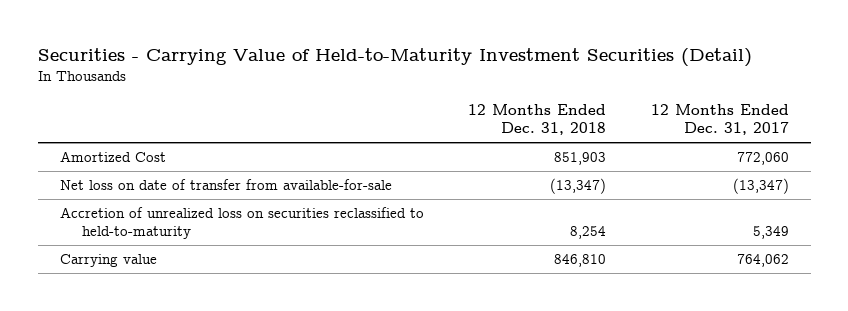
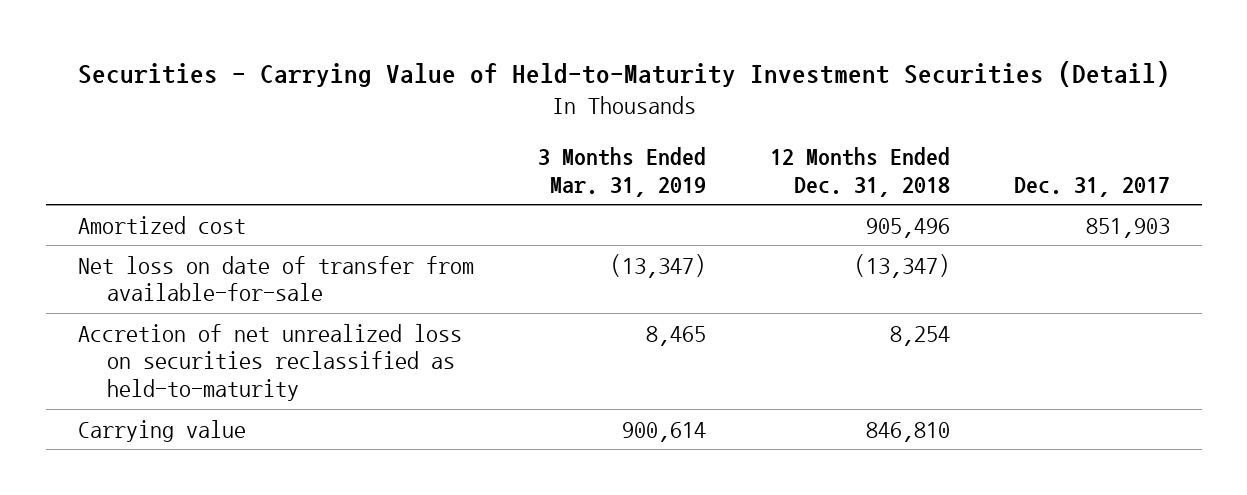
[650,104,789,136] 12 Months Ended Dec. 31, 2017 -> none
none -> [537,147,706,197] 3 Months Ended Mar. 31, 2019
none -> [1013,176,1170,197] Dec. 31, 2017
[59,151,166,163] Amortized Cost -> [77,215,246,234] Amortized cost
[554,152,607,166] 851,903 -> [865,217,950,238] 905,496
[59,207,424,240] Accretion of unrealized loss on securities reclassified to held-to-maturity -> [77,323,462,401] Accretion of net unrealized loss on securities reclassified as held-to-maturity

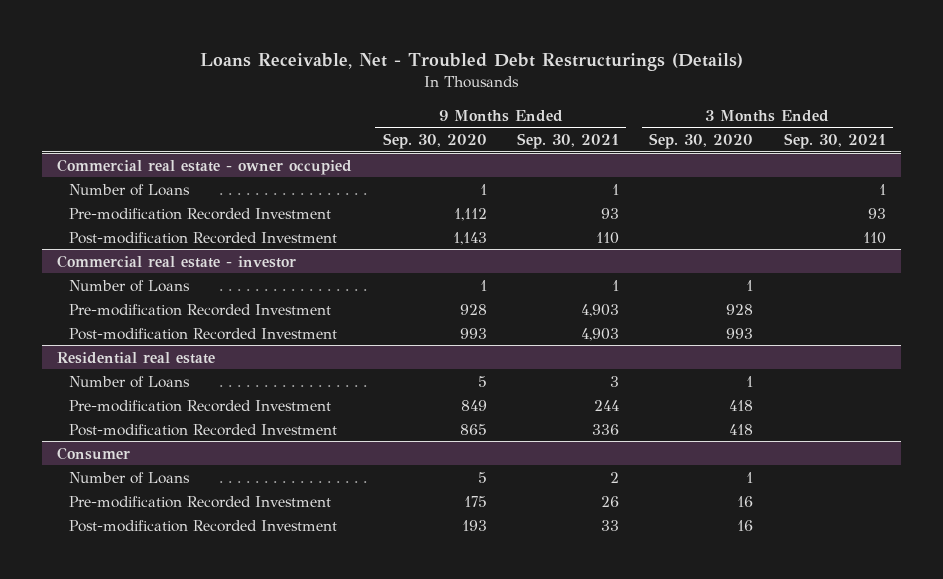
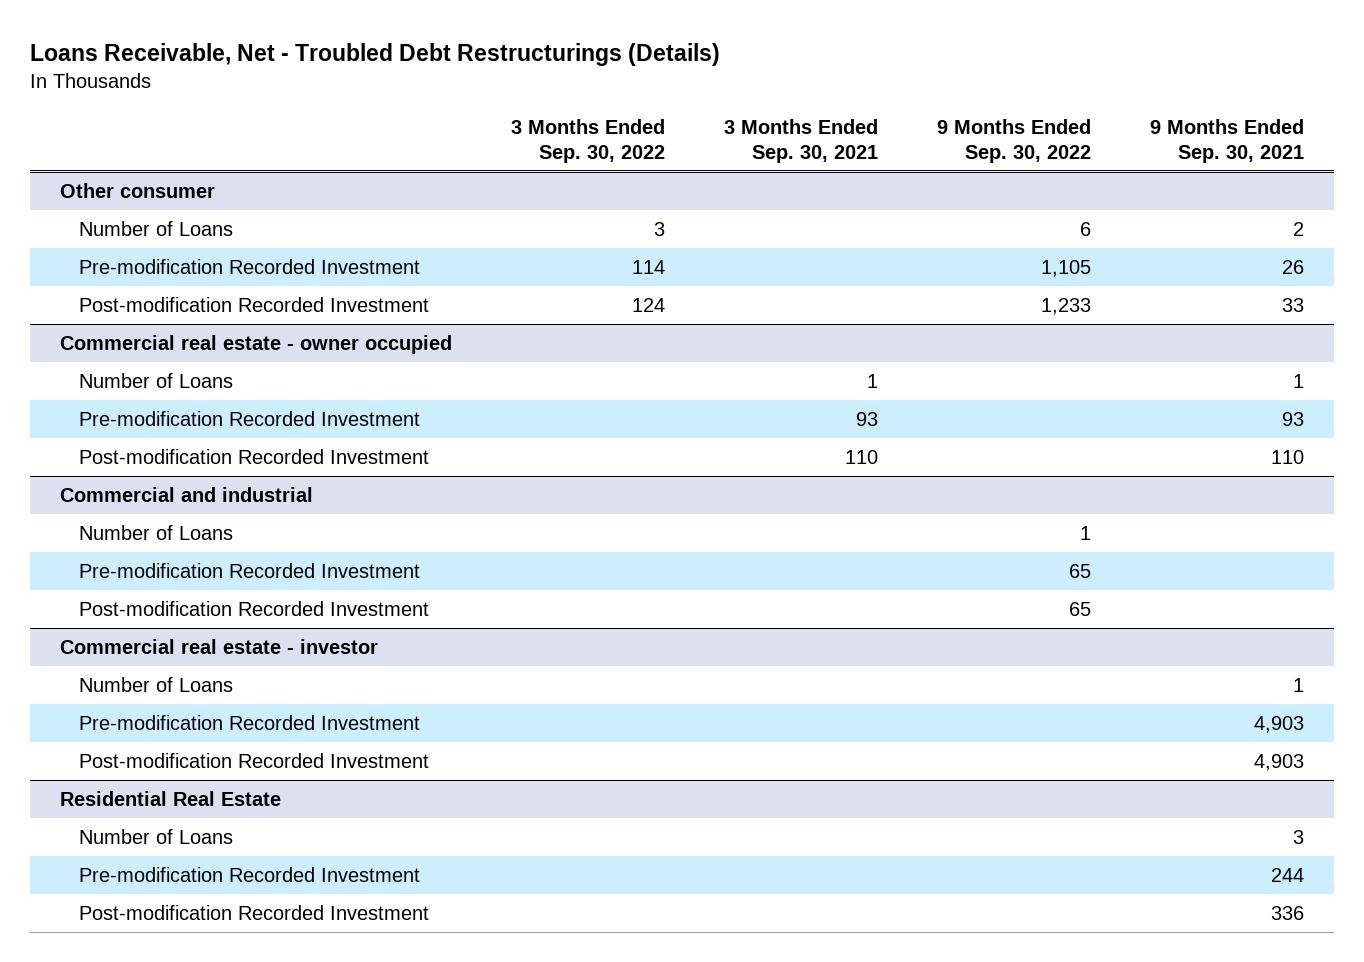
[382,133,487,150] Sep. 30, 2020 -> none
[649,133,754,150] Sep. 30, 2020 -> none
none -> [510,119,665,163] 3 Months Ended Sep. 30, 2022
none -> [936,119,1091,163] 9 Months Ended Sep. 30, 2022
none -> [59,182,215,198] Other consumer
none -> [79,220,234,236] Number of Loans
none -> [79,258,421,274] Pre-modification Recorded Investment
none -> [79,296,430,312] Post-modification Recorded Investment
none -> [59,486,313,502] Commercial and industrial
none -> [79,524,234,540] Number of Loans
none -> [79,562,421,578] Pre-modification Recorded Investment
none -> [79,600,430,616] Post-modification Recorded Investment
[57,351,216,364] Residential real estate -> [59,790,281,806] Residential Real Estate
[57,446,131,460] Consumer -> none
[69,471,191,484] Number of Loans -> none
[69,495,332,508] Pre-modification Recorded Investment -> none
[69,519,338,532] Post-modification Recorded Investment -> none

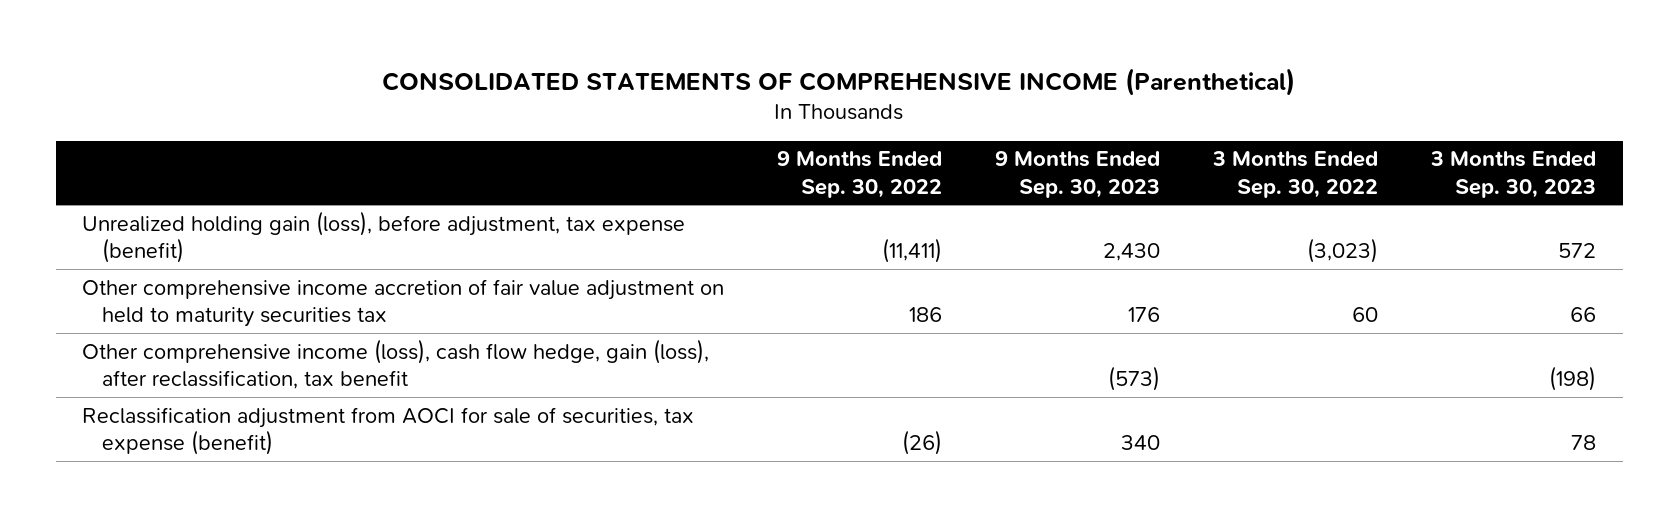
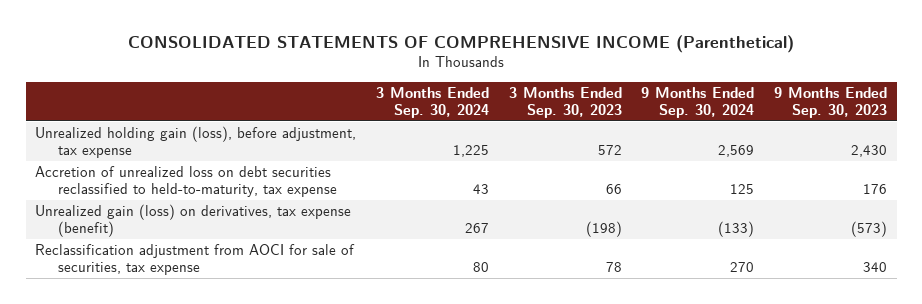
[777,151,943,198] 9 Months Ended Sep. 30, 2022 -> none
[1212,151,1379,198] 3 Months Ended Sep. 30, 2022 -> none
none -> [376,86,490,118] 3 Months Ended Sep. 30, 2024
none -> [641,86,755,118] 9 Months Ended Sep. 30, 2024
[82,210,686,263] Unrealized holding gain (loss), before adjustment, tax expense (benefit) -> [35,126,357,159] Unrealized holding gain (loss), before adjustment, tax expense
[82,278,725,327] Other comprehensive income accretion of fair value adjustment on held to maturity securities tax -> [35,166,337,198] Accretion of unrealized loss on debt securities reclassified to held-to-maturity, tax expense
[82,338,710,389] Other comprehensive income (loss), cash flow hedge, gain (loss), after reclassification, tax benefit -> [35,204,352,238] Unrealized gain (loss) on derivatives, tax expense (benefit)
[82,406,695,455] Reclassification adjustment from AOCI for sale of securities, tax expense (benefit) -> [35,244,356,276] Reclassification adjustment from AOCI for sale of securities, tax expense

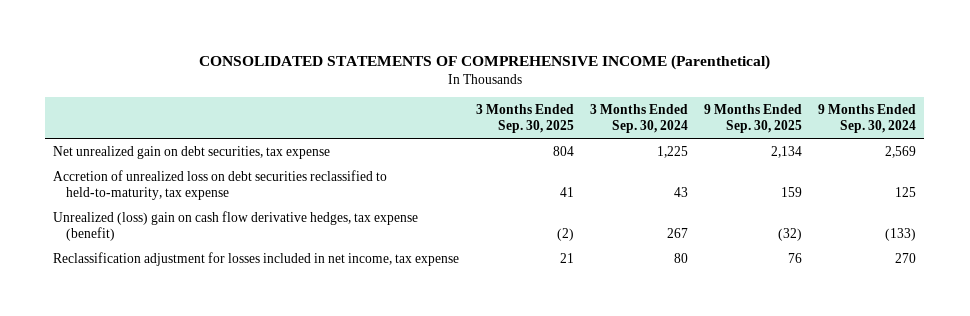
[508,86,622,118] 3 Months Ended Sep. 30, 2023 -> none
[774,86,888,118] 9 Months Ended Sep. 30, 2023 -> none
none -> [475,104,574,134] 3 Months Ended Sep. 30, 2025
none -> [703,104,802,134] 9 Months Ended Sep. 30, 2025
[35,126,357,159] Unrealized holding gain (loss), before adjustment, tax expense -> [53,145,331,159] Net unrealized gain on debt securities, tax expense
[35,204,352,238] Unrealized gain (loss) on derivatives, tax expense (benefit) -> [53,210,419,241] Unrealized (loss) gain on cash flow derivative hedges, tax expense (benefit)
[35,244,356,276] Reclassification adjustment from AOCI for sale of securities, tax expense -> [53,251,460,266] Reclassification adjustment for losses included in net income, tax expense

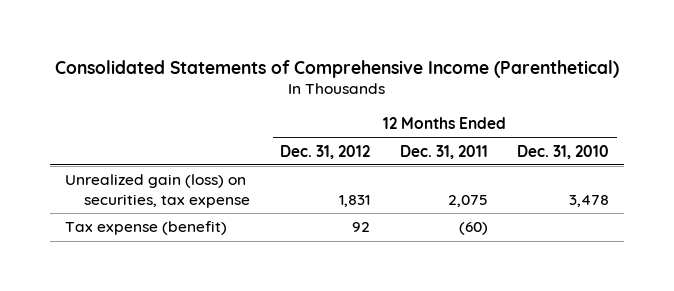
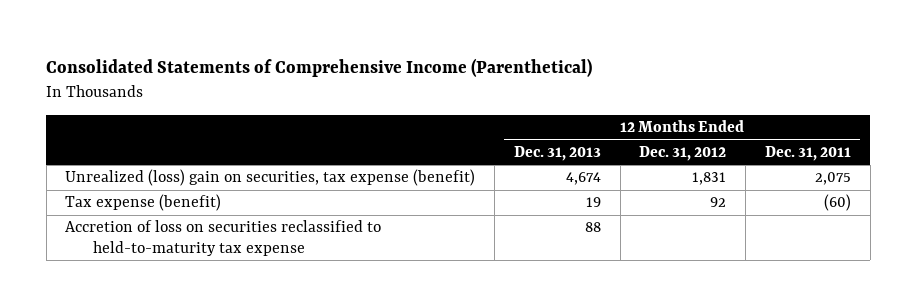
[517,144,610,159] Dec. 31, 2010 -> none
none -> [513,145,601,161] Dec. 31, 2013
[64,174,251,208] Unrealized gain (loss) on securities, tax expense -> [65,169,476,187] Unrealized (loss) gain on securities, tax expense (benefit)
none -> [65,220,382,256] Accretion of loss on securities reclassified to held-to-maturity tax expense

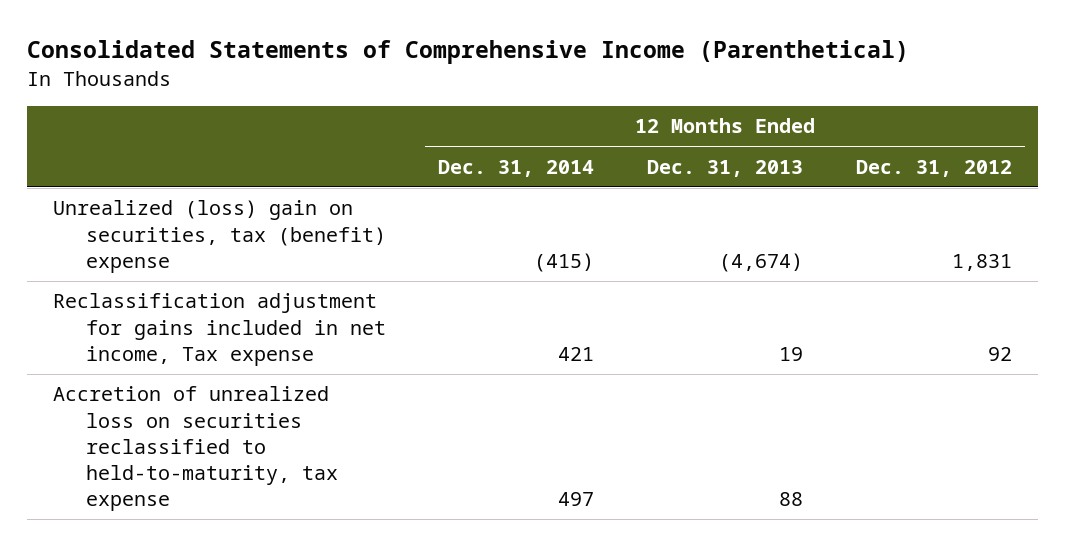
[764,145,851,161] Dec. 31, 2011 -> none
none -> [438,159,595,177] Dec. 31, 2014
[65,169,476,187] Unrealized (loss) gain on securities, tax expense (benefit) -> [53,200,386,273] Unrealized (loss) gain on securities, tax (benefit) expense
[565,172,601,186] 4,674 -> [719,252,804,272] (4,674)
[65,194,222,212] Tax expense (benefit) -> [53,293,386,366] Reclassification adjustment for gains included in net income, Tax expense
[65,220,382,256] Accretion of loss on securities reclassified to held-to-maturity tax expense -> [53,386,338,512] Accretion of unrealized loss on securities reclassified to held-to-maturity, tax expense

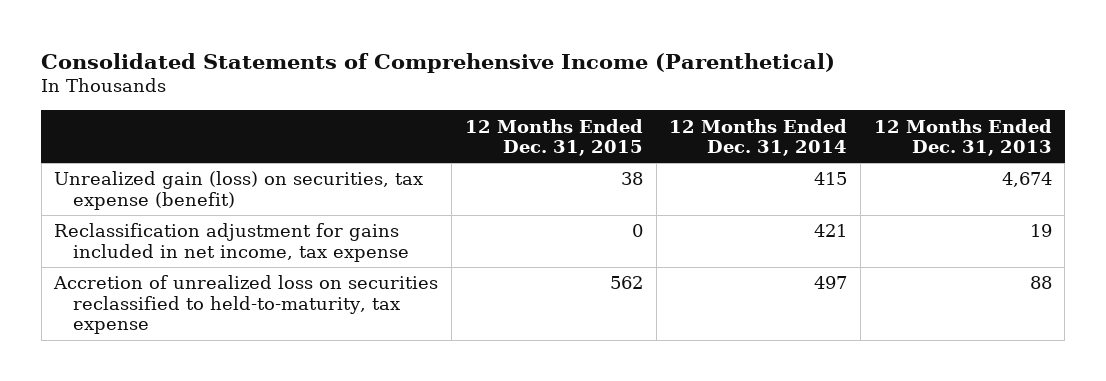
[855,159,1012,177] Dec. 31, 2012 -> none
none -> [464,118,643,156] 12 Months Ended Dec. 31, 2015
[53,200,386,273] Unrealized (loss) gain on securities, tax (benefit) expense -> [54,171,424,210] Unrealized gain (loss) on securities, tax expense (benefit)
[534,252,595,272] (415) -> [814,172,848,186] 415
[719,252,804,272] (4,674) -> [1001,172,1052,188] 4,674
[53,293,386,366] Reclassification adjustment for gains included in net income, Tax expense -> [54,223,409,262] Reclassification adjustment for gains included in net income, tax expense

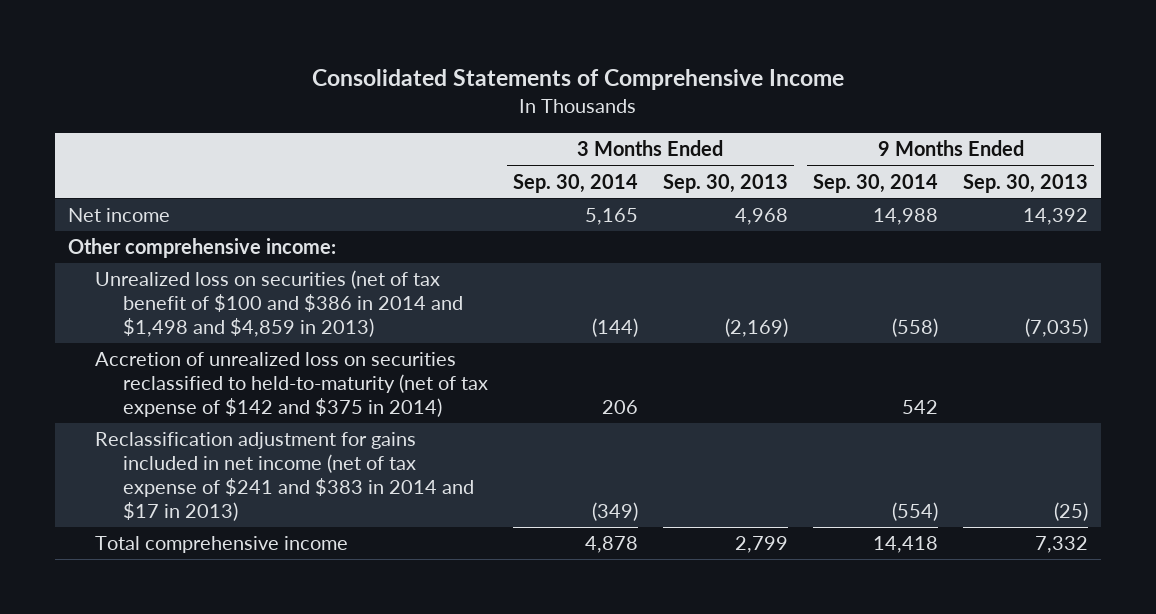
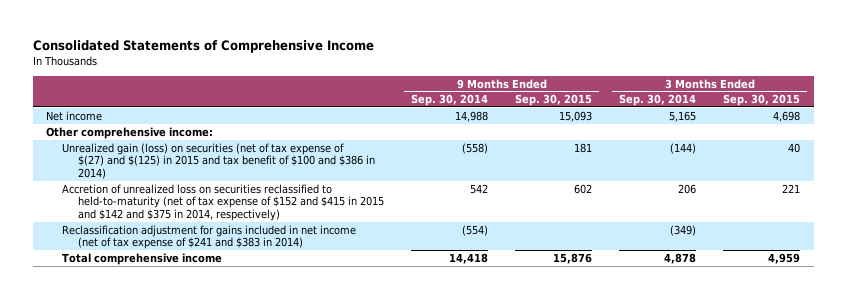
[663,173,789,193] Sep. 30, 2013 -> none
[963,173,1089,193] Sep. 30, 2013 -> none
none -> [515,94,593,107] Sep. 30, 2015
none -> [723,94,801,107] Sep. 30, 2015
[95,270,463,338] Unrealized loss on securities (net of tax benefit of $100 and $386 in 2014 and $1,498 and $4,859 in 2013) -> [62,142,376,180] Unrealized gain (loss) on securities (net of tax expense of $(27) and $(125) in 2015 and tax benefit of $100 and $386 in 2014)
[95,352,488,418] Accretion of unrealized loss on securities reclassified to held-to-maturity (net of tax expense of $142 and $375 in 2014) -> [62,183,385,222] Accretion of unrealized loss on securities reclassified to held-to-maturity (net of tax expense of $152 and $415 in 2015 and $142 and $375 in 2014, respectively)
[95,432,474,522] Reclassification adjustment for gains included in net income (net of tax expense of $241 and $383 in 2014 and $17 in 2013) -> [62,224,357,250] Reclassification adjustment for gains included in net income (net of tax expense of $241 and $383 in 2014)

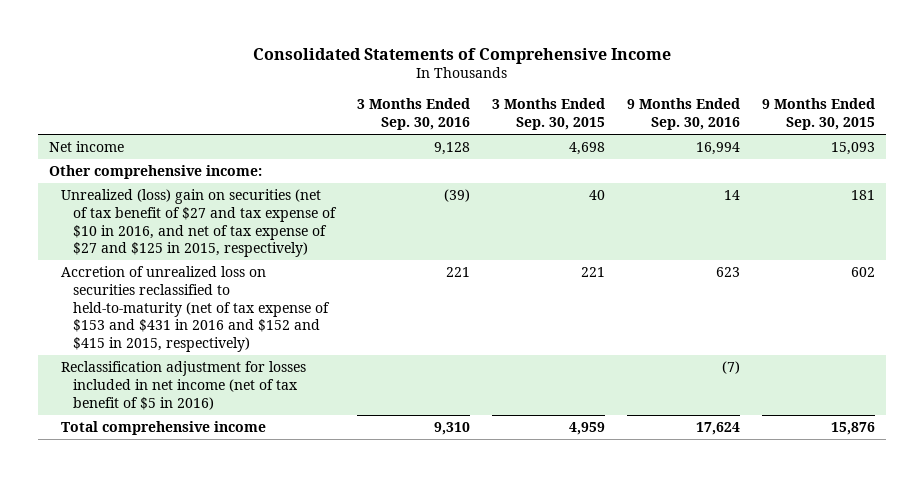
[411,94,489,107] Sep. 30, 2014 -> none
[619,94,697,107] Sep. 30, 2014 -> none
none -> [356,98,470,131] 3 Months Ended Sep. 30, 2016
none -> [626,98,740,131] 9 Months Ended Sep. 30, 2016
[62,142,376,180] Unrealized gain (loss) on securities (net of tax expense of $(27) and $(125) in 2015 and tax benefit of $100 and $386 in 2014) -> [60,188,337,258] Unrealized (loss) gain on securities (net of tax benefit of $27 and tax expense of $10 in 2016, and net of tax expense of $27 and $125 in 2015, respectively)
[62,183,385,222] Accretion of unrealized loss on securities reclassified to held-to-maturity (net of tax expense of $152 and $415 in 2015 and $142 and $375 in 2014, respectively) -> [60,265,330,353] Accretion of unrealized loss on securities reclassified to held-to-maturity (net of tax expense of $153 and $431 in 2016 and $152 and $415 in 2015, respectively)
[62,224,357,250] Reclassification adjustment for gains included in net income (net of tax expense of $241 and $383 in 2014) -> [60,360,306,410] Reclassification adjustment for losses included in net income (net of tax benefit of $5 in 2016)

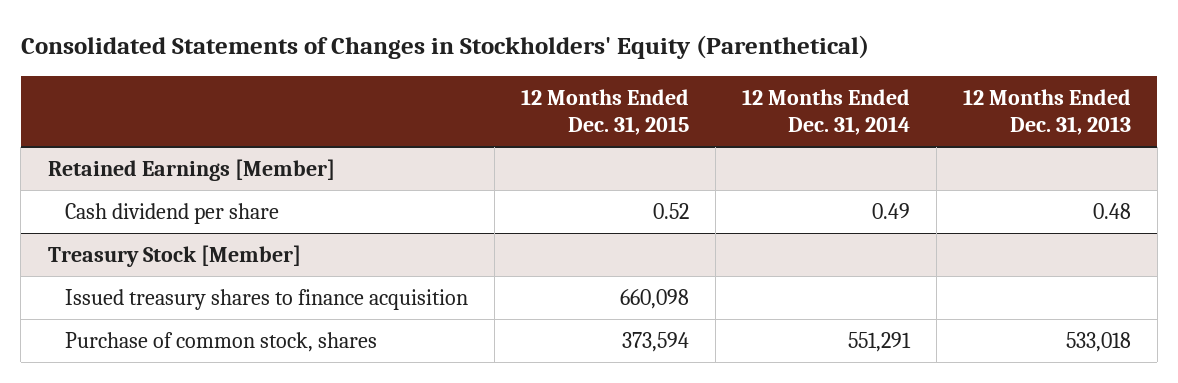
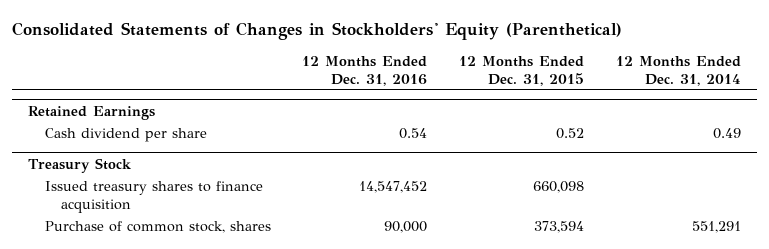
[962,88,1131,136] 12 Months Ended Dec. 31, 2013 -> none
none -> [302,55,428,86] 12 Months Ended Dec. 31, 2016
[47,158,335,181] Retained Earnings [Member] -> [28,106,156,121] Retained Earnings
[47,244,301,267] Treasury Stock [Member] -> [28,158,133,174] Treasury Stock

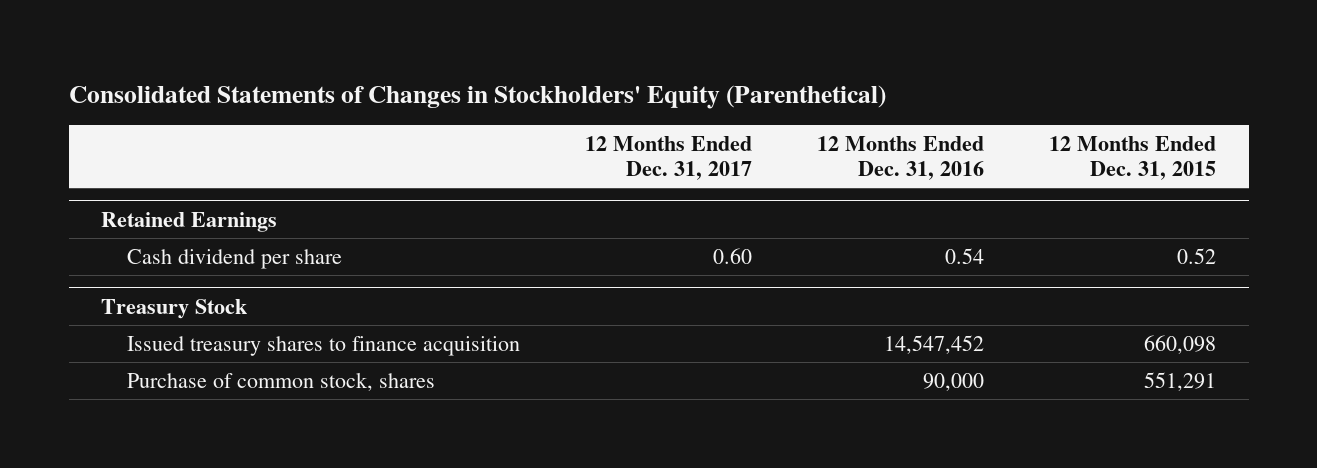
[616,55,742,86] 12 Months Ended Dec. 31, 2014 -> none
none -> [585,135,753,181] 12 Months Ended Dec. 31, 2017
[534,221,585,234] 373,594 -> [1144,371,1217,391] 551,291

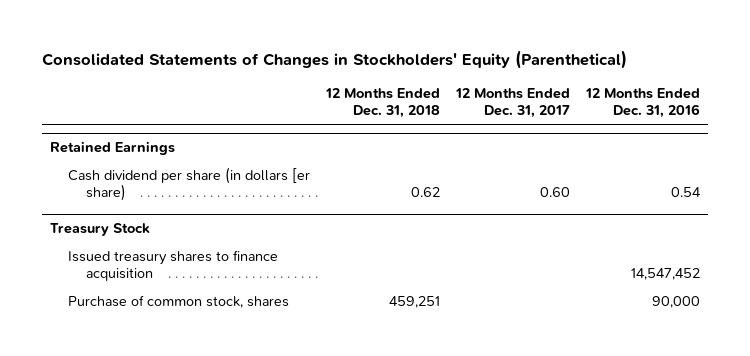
[1049,135,1217,181] 12 Months Ended Dec. 31, 2015 -> none
none -> [325,87,441,119] 12 Months Ended Dec. 31, 2018
[127,248,343,269] Cash dividend per share -> [68,166,311,202] Cash dividend per share (in dollars [er share)

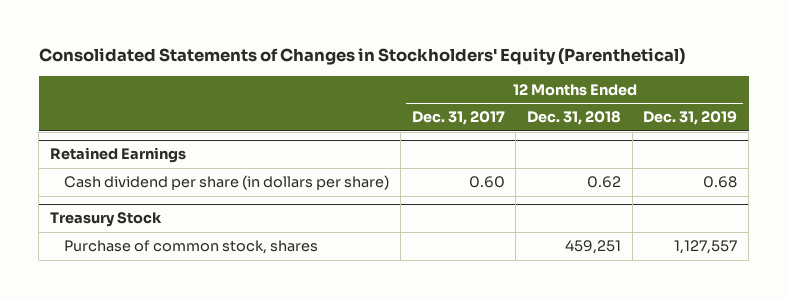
[584,87,700,119] 12 Months Ended Dec. 31, 2016 -> none
none -> [643,111,738,126] Dec. 31, 2019
[68,166,311,202] Cash dividend per share (in dollars [er share) -> [64,175,390,191] Cash dividend per share (in dollars per share)
[68,249,279,282] Issued treasury shares to finance acquisition -> none

